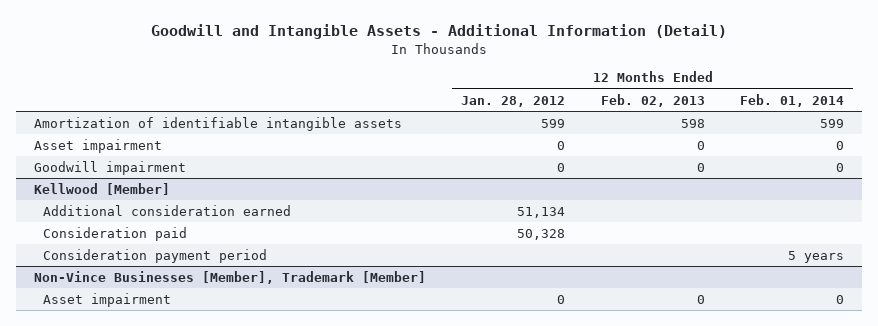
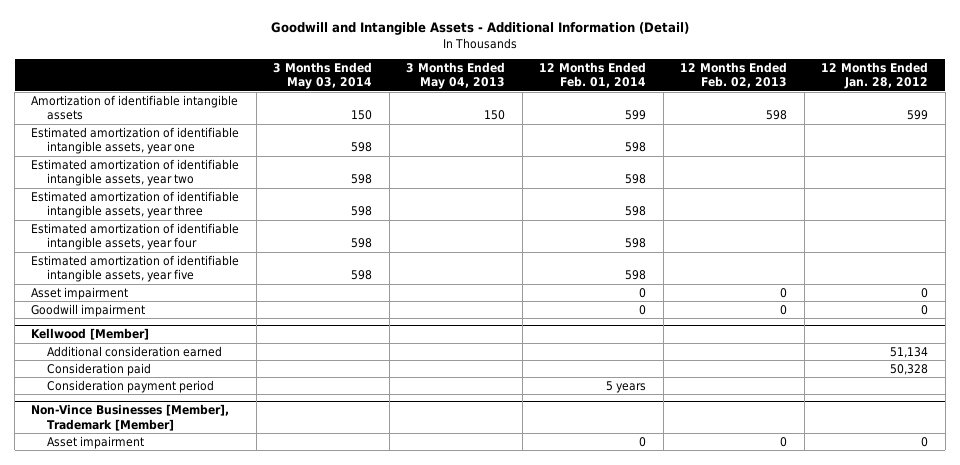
none -> [273,61,373,90] 3 Months Ended May 03, 2014
none -> [406,61,506,90] 3 Months Ended May 04, 2013
none -> [31,126,240,155] Estimated amortization of identifiable intangible assets, year one
none -> [31,158,240,187] Estimated amortization of identifiable intangible assets, year two
none -> [31,190,240,219] Estimated amortization of identifiable intangible assets, year three
none -> [31,222,240,251] Estimated amortization of identifiable intangible assets, year four
none -> [31,254,240,283] Estimated amortization of identifiable intangible assets, year five

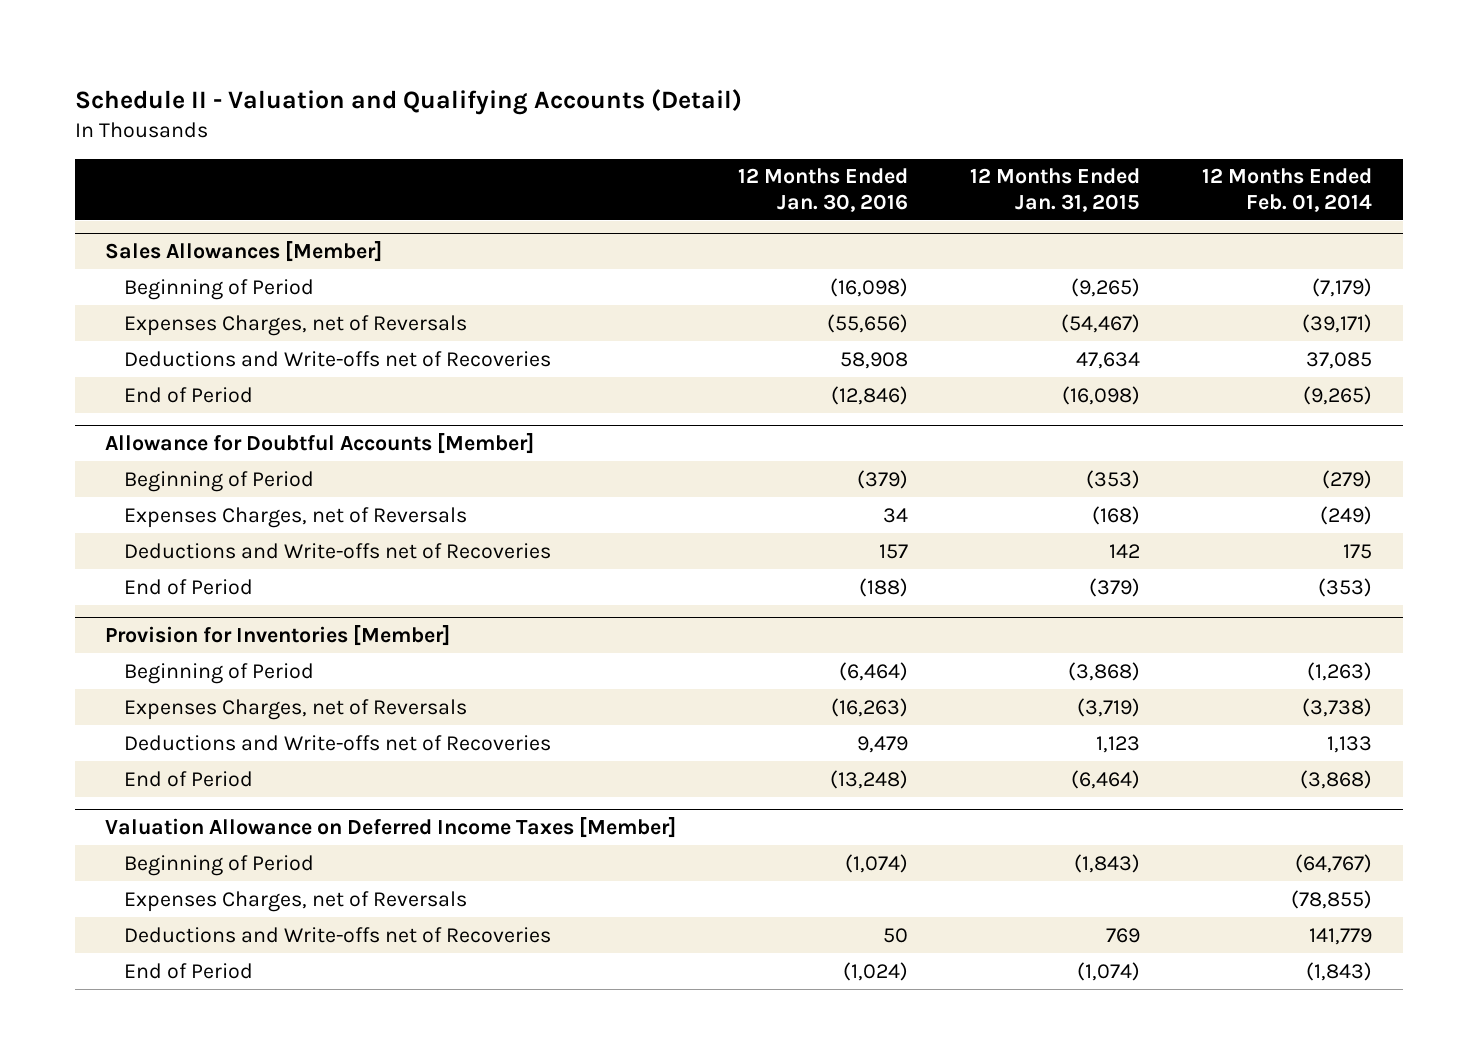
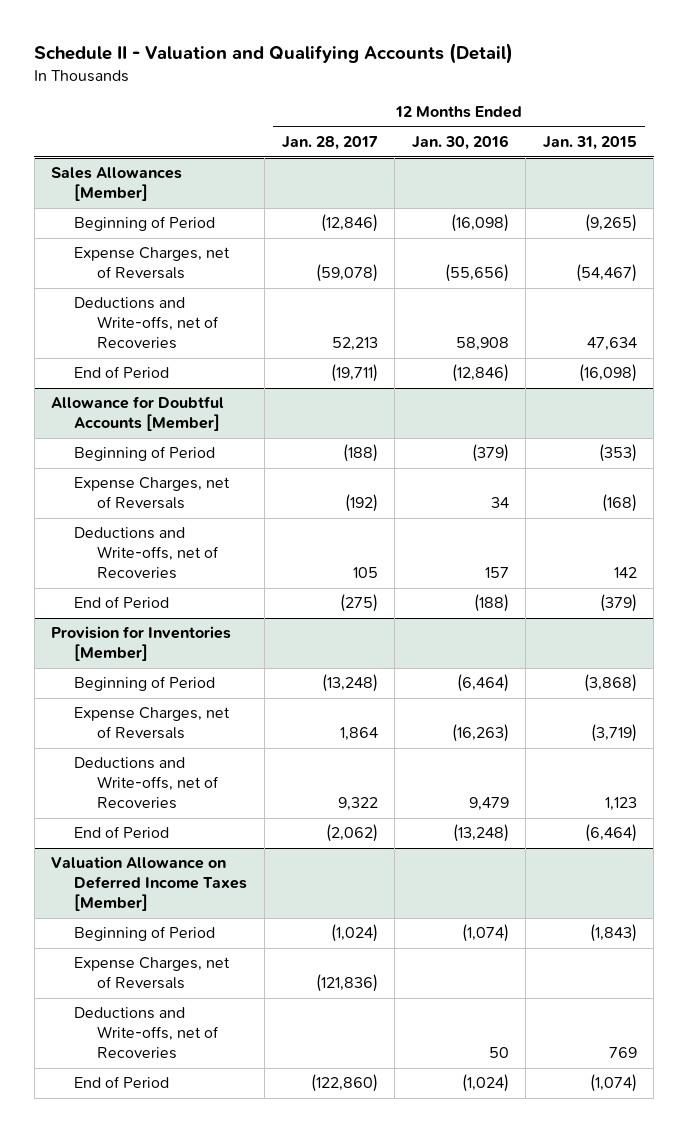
[1201,168,1372,212] 12 Months Ended Feb. 01, 2014 -> none
none -> [281,136,378,151] Jan. 28, 2017
[124,314,468,336] Expenses Charges, net of Reversals -> [74,247,231,280] Expense Charges, net of Reversals
[124,350,552,367] Deductions and Write-offs net of Recoveries -> [74,297,220,350] Deductions and Write-offs, net of Recoveries
[124,506,468,528] Expenses Charges, net of Reversals -> [74,477,231,510] Expense Charges, net of Reversals
[124,542,552,559] Deductions and Write-offs net of Recoveries -> [74,527,220,580] Deductions and Write-offs, net of Recoveries
[124,698,468,720] Expenses Charges, net of Reversals -> [74,707,231,740] Expense Charges, net of Reversals
[124,734,552,751] Deductions and Write-offs net of Recoveries -> [74,757,220,810] Deductions and Write-offs, net of Recoveries
[124,890,468,912] Expenses Charges, net of Reversals -> [74,957,231,990] Expense Charges, net of Reversals
[124,926,552,943] Deductions and Write-offs net of Recoveries -> [74,1007,220,1060] Deductions and Write-offs, net of Recoveries

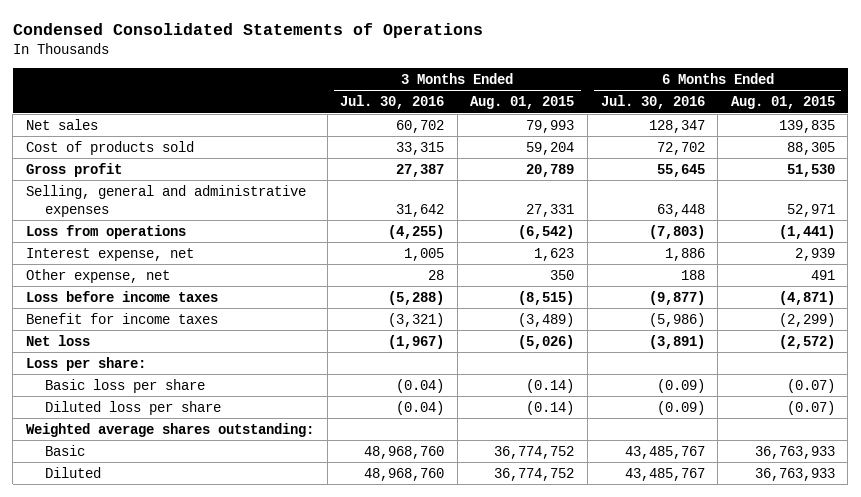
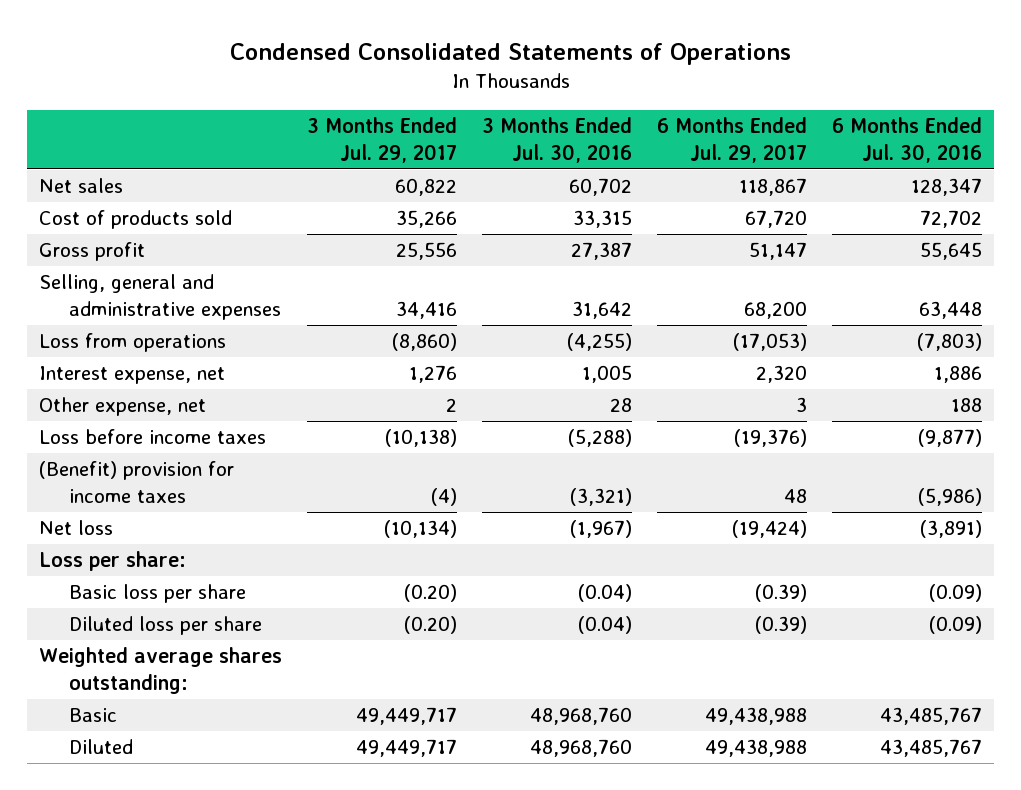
[470,96,575,110] Aug. 01, 2015 -> none
[730,96,835,110] Aug. 01, 2015 -> none
none -> [307,116,458,163] 3 Months Ended Jul. 29, 2017
none -> [657,116,808,163] 6 Months Ended Jul. 29, 2017
[25,312,218,324] Benefit for income taxes -> [39,461,235,504] (Benefit) provision for income taxes

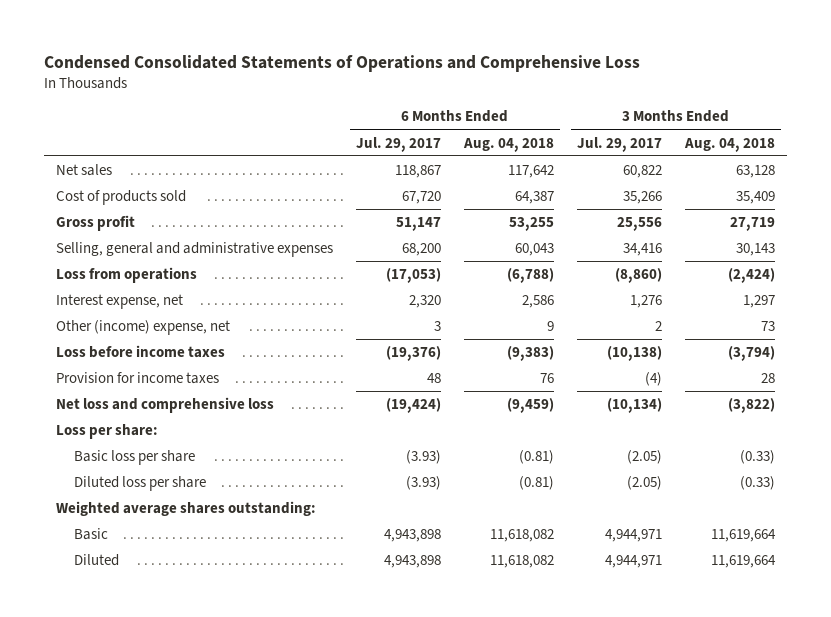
[229,42,791,65] Condensed Consolidated Statements of Operations -> [44,54,641,72] Condensed Consolidated Statements of Operations and Comprehensive Loss
[482,116,633,163] 3 Months Ended Jul. 30, 2016 -> none
[831,116,982,163] 6 Months Ended Jul. 30, 2016 -> none
none -> [463,137,555,152] Aug. 04, 2018
none -> [684,137,776,152] Aug. 04, 2018
[39,397,207,417] Other expense, net -> [55,320,230,336] Other (income) expense, net
[39,461,235,504] (Benefit) provision for income taxes -> [55,372,219,385] Provision for income taxes
[39,520,114,536] Net loss -> [55,397,274,414] Net loss and comprehensive loss
[404,584,458,603] (0.20) -> [627,450,663,465] (2.05)
[755,584,808,603] (0.39) -> [405,450,441,465] (3.93)
[404,616,458,635] (0.20) -> [627,476,663,491] (2.05)
[755,616,808,635] (0.39) -> [405,476,441,491] (3.93)
[356,707,458,726] 49,449,717 -> [605,529,663,543] 4,944,971
[705,707,808,726] 49,438,988 -> [383,529,441,543] 4,943,898
[356,739,458,758] 49,449,717 -> [605,555,663,569] 4,944,971
[705,739,808,758] 49,438,988 -> [383,555,441,569] 4,943,898

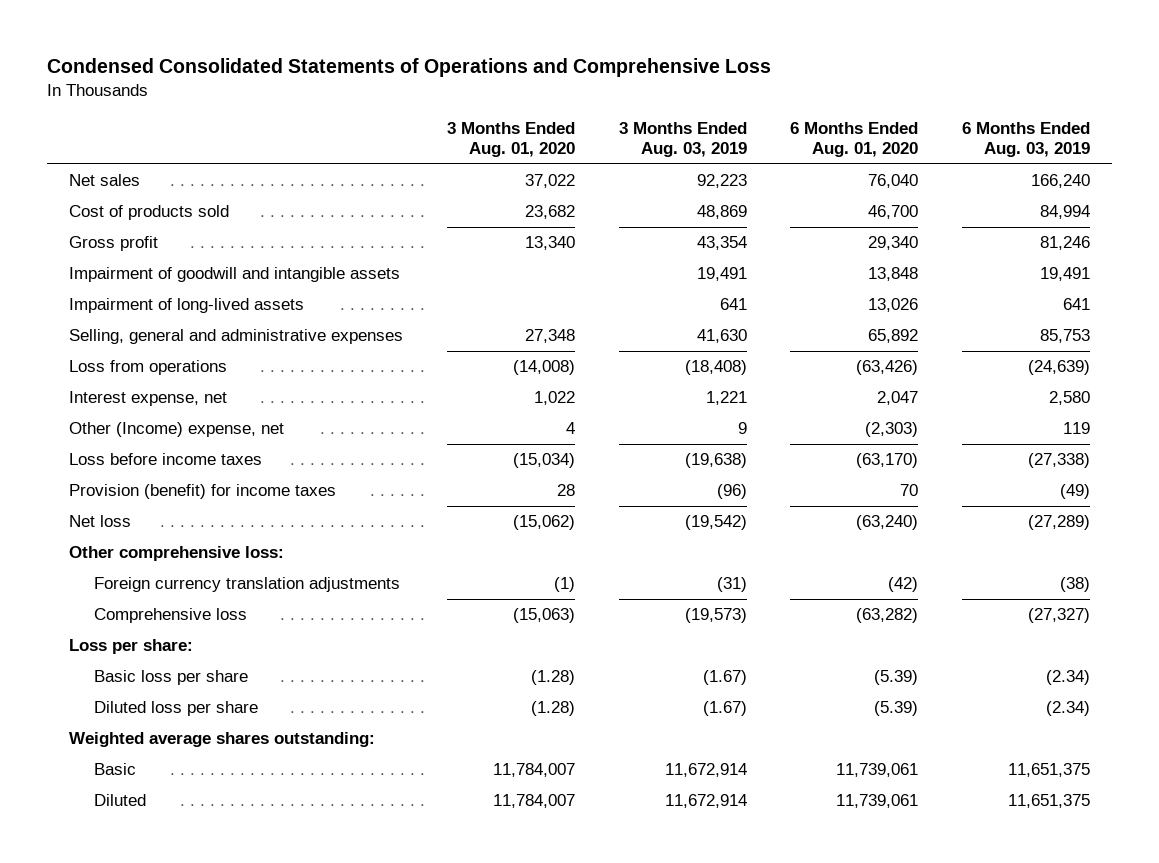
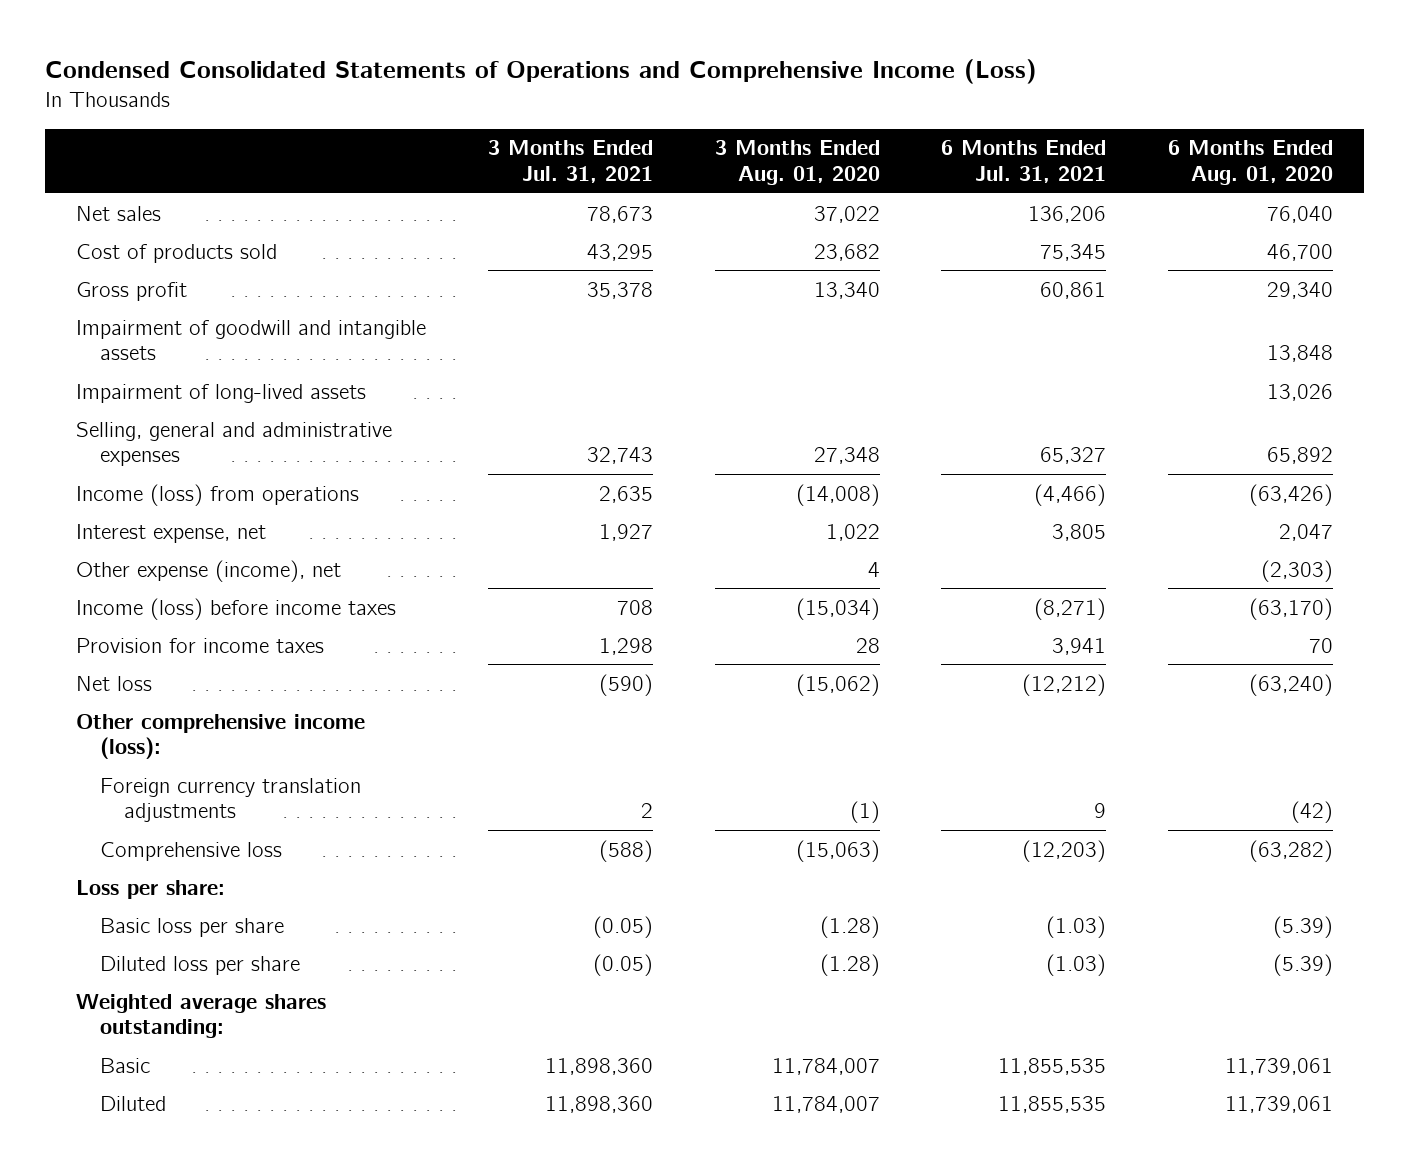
[46,58,771,78] Condensed Consolidated Statements of Operations and Comprehensive Loss -> [45,59,1038,85] Condensed Consolidated Statements of Operations and Comprehensive Income (Loss)
[618,122,747,158] 3 Months Ended Aug. 03, 2019 -> none
[962,122,1091,158] 6 Months Ended Aug. 03, 2019 -> none
none -> [487,140,653,183] 3 Months Ended Jul. 31, 2021
none -> [941,140,1107,183] 6 Months Ended Jul. 31, 2021
[68,360,227,376] Loss from operations -> [76,483,360,506] Income (loss) from operations
[68,422,284,438] Other (Income) expense, net -> [76,559,342,582] Other expense (income), net
[68,453,262,466] Loss before income taxes -> [76,597,397,620] Income (loss) before income taxes
[68,484,336,500] Provision (benefit) for income taxes -> [76,637,325,653] Provision for income taxes
[68,546,284,562] Other comprehensive loss: -> [76,713,366,760] Other comprehensive income (loss):

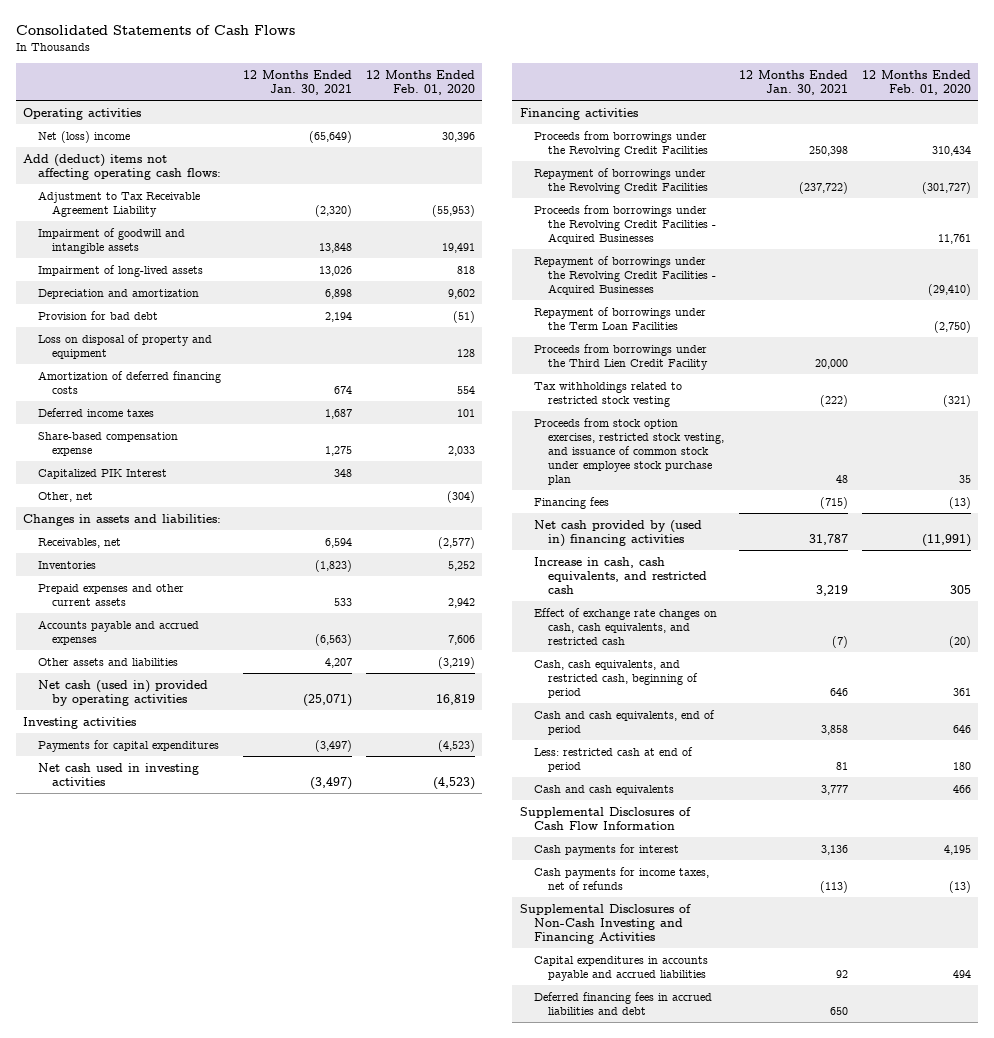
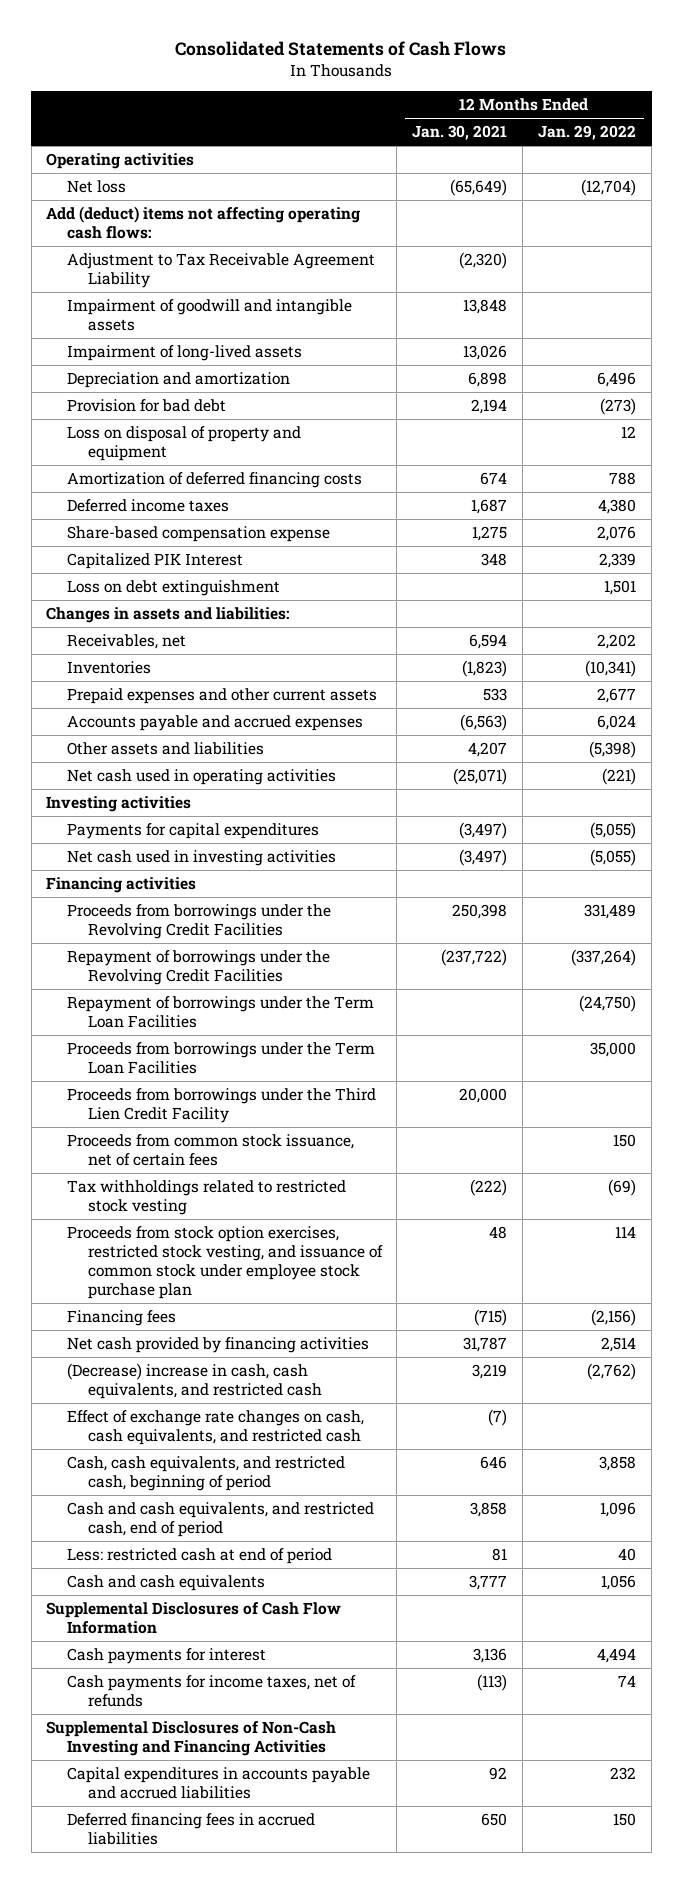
[365,69,475,96] 12 Months Ended Feb. 01, 2020 -> none
none -> [538,125,637,141] Jan. 29, 2022
[37,130,130,143] Net (loss) income -> [67,180,127,194] Net loss
[37,491,93,502] Other, net -> none
none -> [67,580,281,597] Loss on debt extinguishment
[37,679,208,706] Net cash (used in) provided by operating activities -> [67,769,337,786] Net cash used in operating activities
[533,204,717,244] Proceeds from borrowings under the Revolving Credit Facilities - Acquired Businesses -> none
[533,255,717,295] Repayment of borrowings under the Revolving Credit Facilities - Acquired Businesses -> none
none -> [67,1042,376,1074] Proceeds from borrowings under the Term Loan Facilities
none -> [67,1134,355,1166] Proceeds from common stock issuance, net of certain fees
[533,519,702,547] Net cash provided by (used in) financing activities -> [67,1337,370,1354] Net cash provided by financing activities
[533,556,708,594] Increase in cash, cash equivalents, and restricted cash -> [67,1363,322,1399] (Decrease) increase in cash, cash equivalents, and restricted cash
[533,709,715,735] Cash and cash equivalents, end of period -> [67,1502,375,1537] Cash and cash equivalents, and restricted cash, end of period
[533,991,712,1015] Deferred financing fees in accrued liabilities and debt -> [67,1813,316,1845] Deferred financing fees in accrued liabilities

